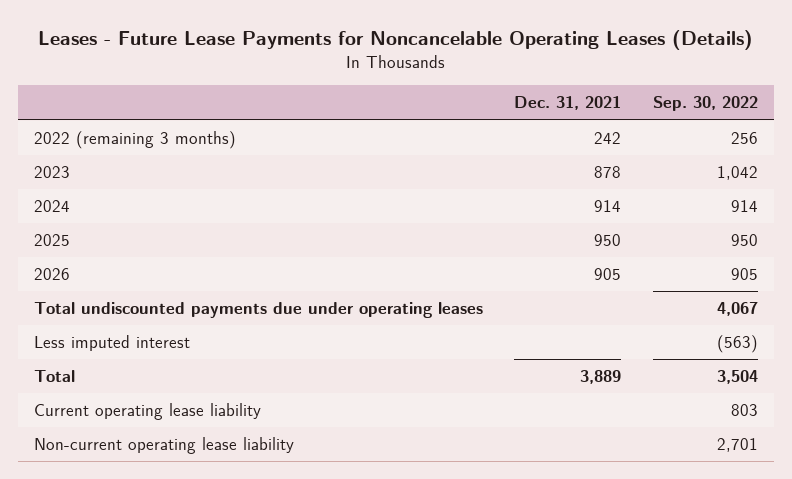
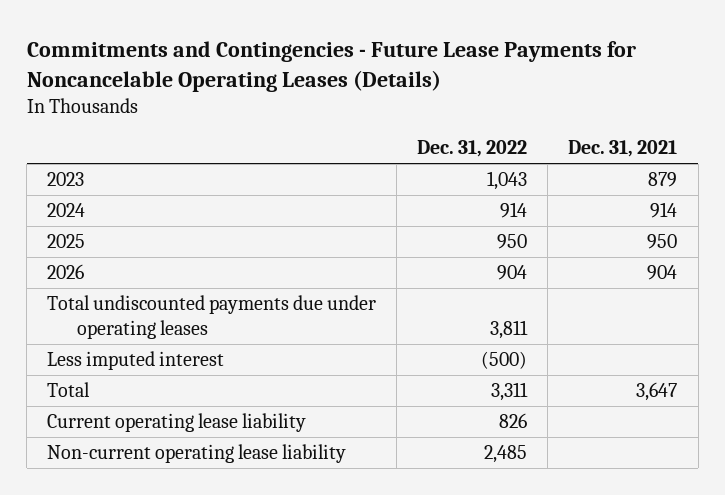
[37,29,753,50] Leases - Future Lease Payments for Noncancelable Operating Leases (Details) -> [26,40,636,92] Commitments and Contingencies - Future Lease Payments for Noncancelable Operating Leases (Details)
[652,96,758,112] Sep. 30, 2022 -> none
none -> [417,140,528,158] Dec. 31, 2022
[33,131,236,150] 2022 (remaining 3 months) -> none
[594,166,622,179] 878 -> [648,172,678,188] 879
[594,268,622,281] 905 -> [647,265,678,281] 904
[580,370,622,385] 3,889 -> [636,382,678,402] 3,647

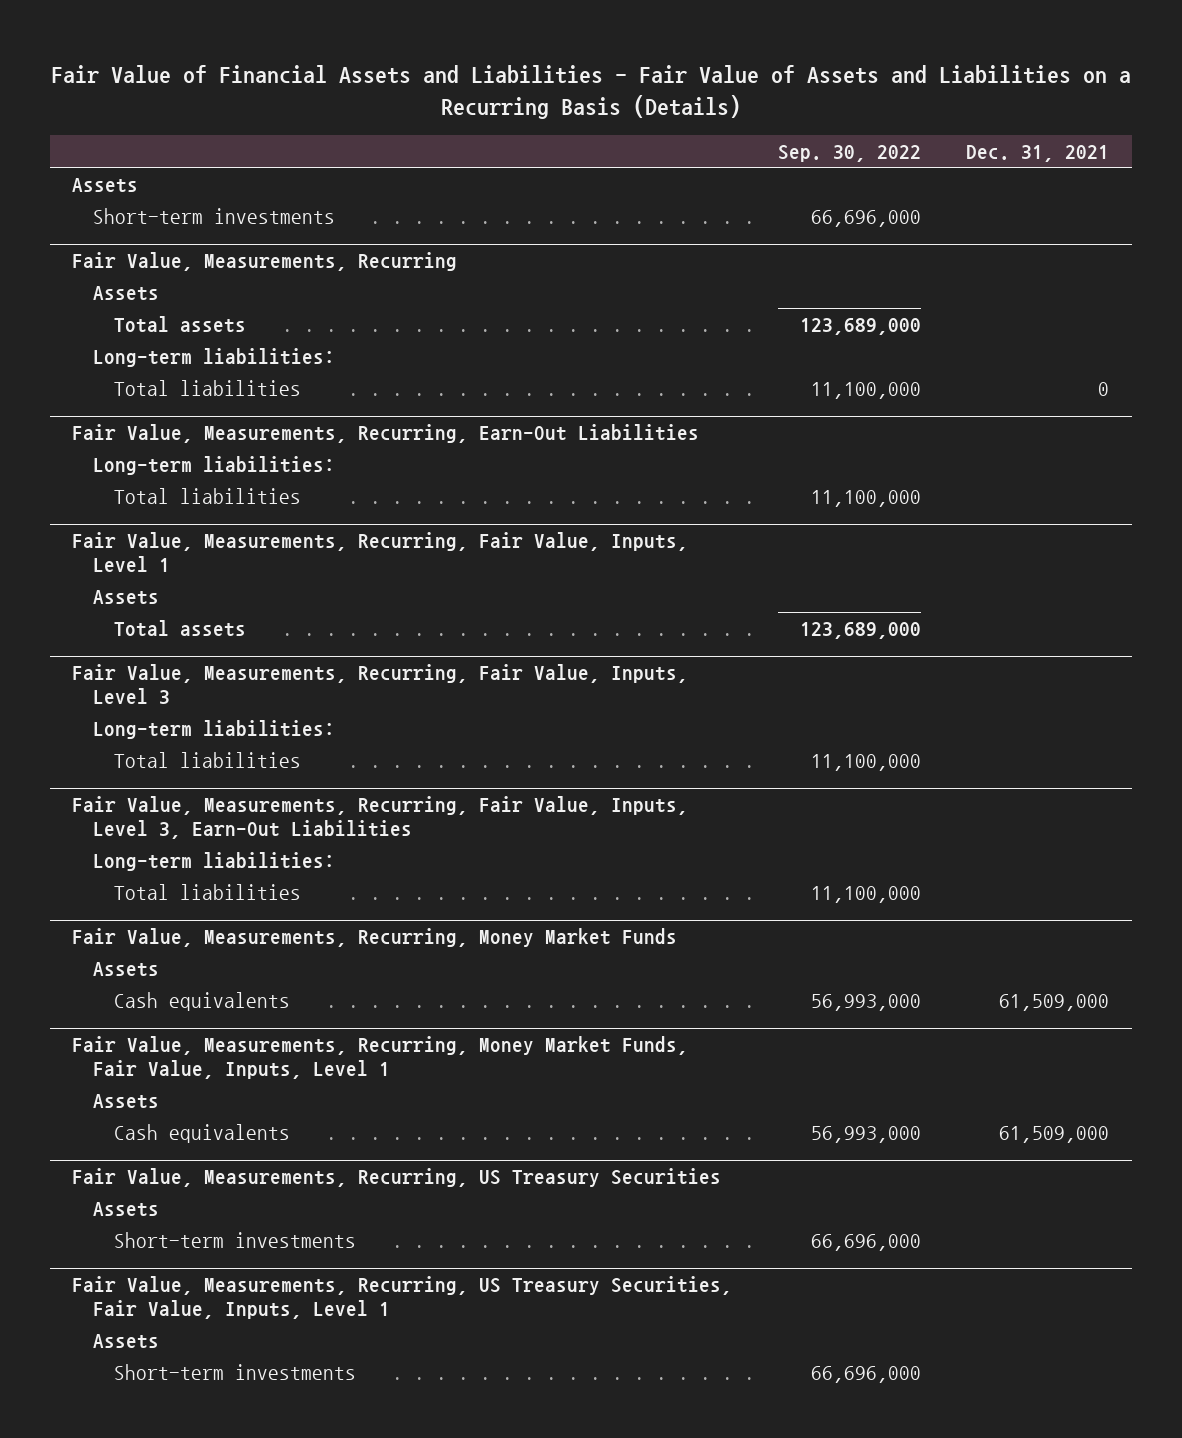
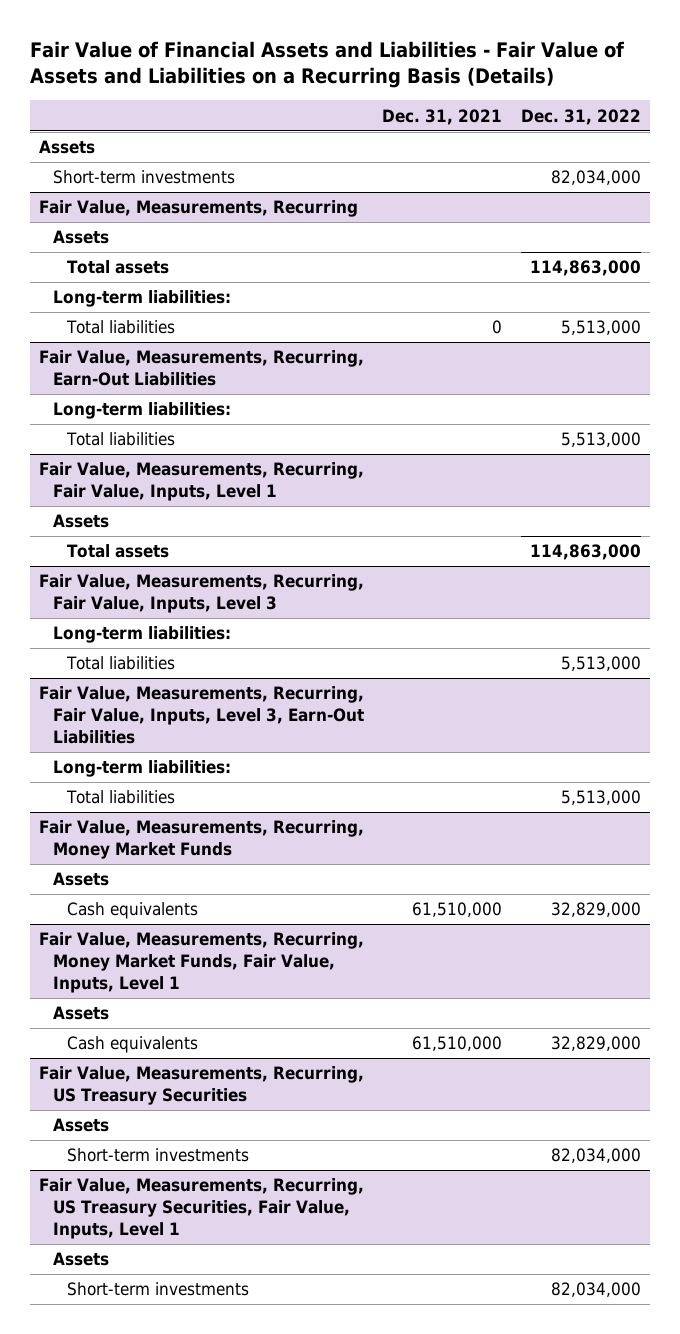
[777,144,921,162] Sep. 30, 2022 -> none
none -> [520,108,641,125] Dec. 31, 2022
[999,993,1110,1011] 61,509,000 -> [412,902,503,918] 61,510,000
[999,1125,1110,1143] 61,509,000 -> [412,1036,503,1052] 61,510,000

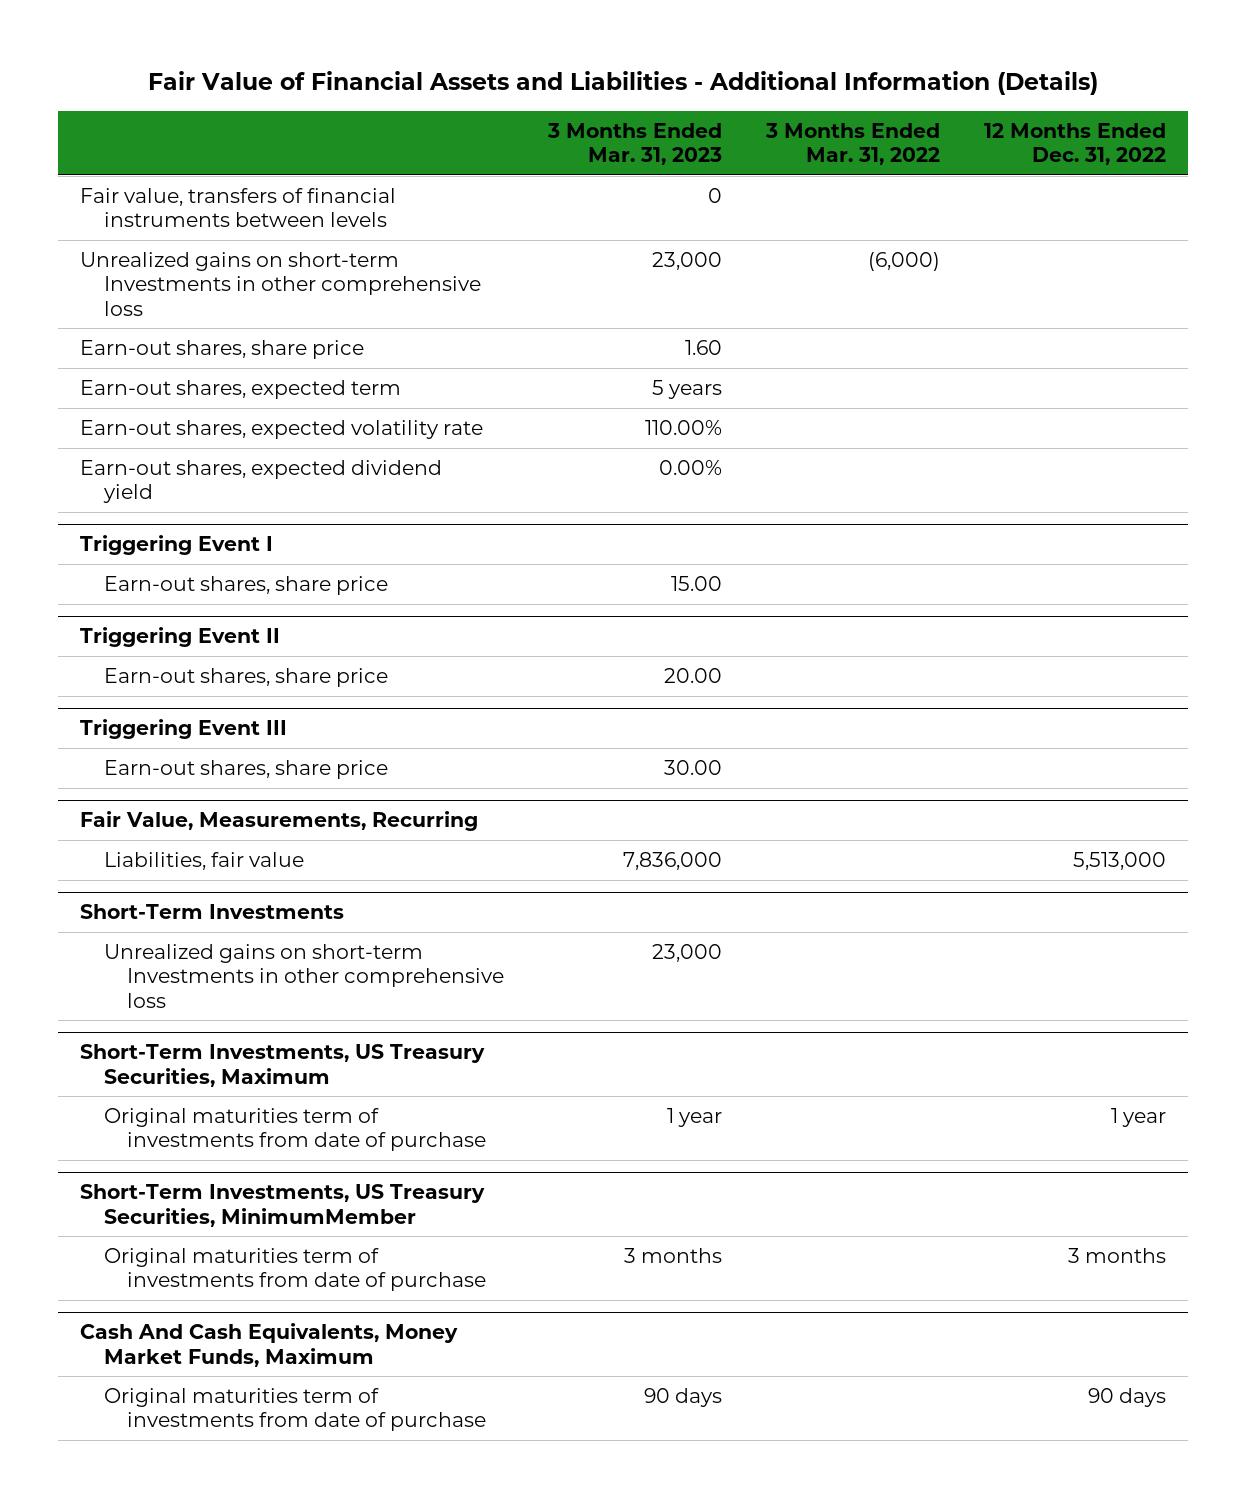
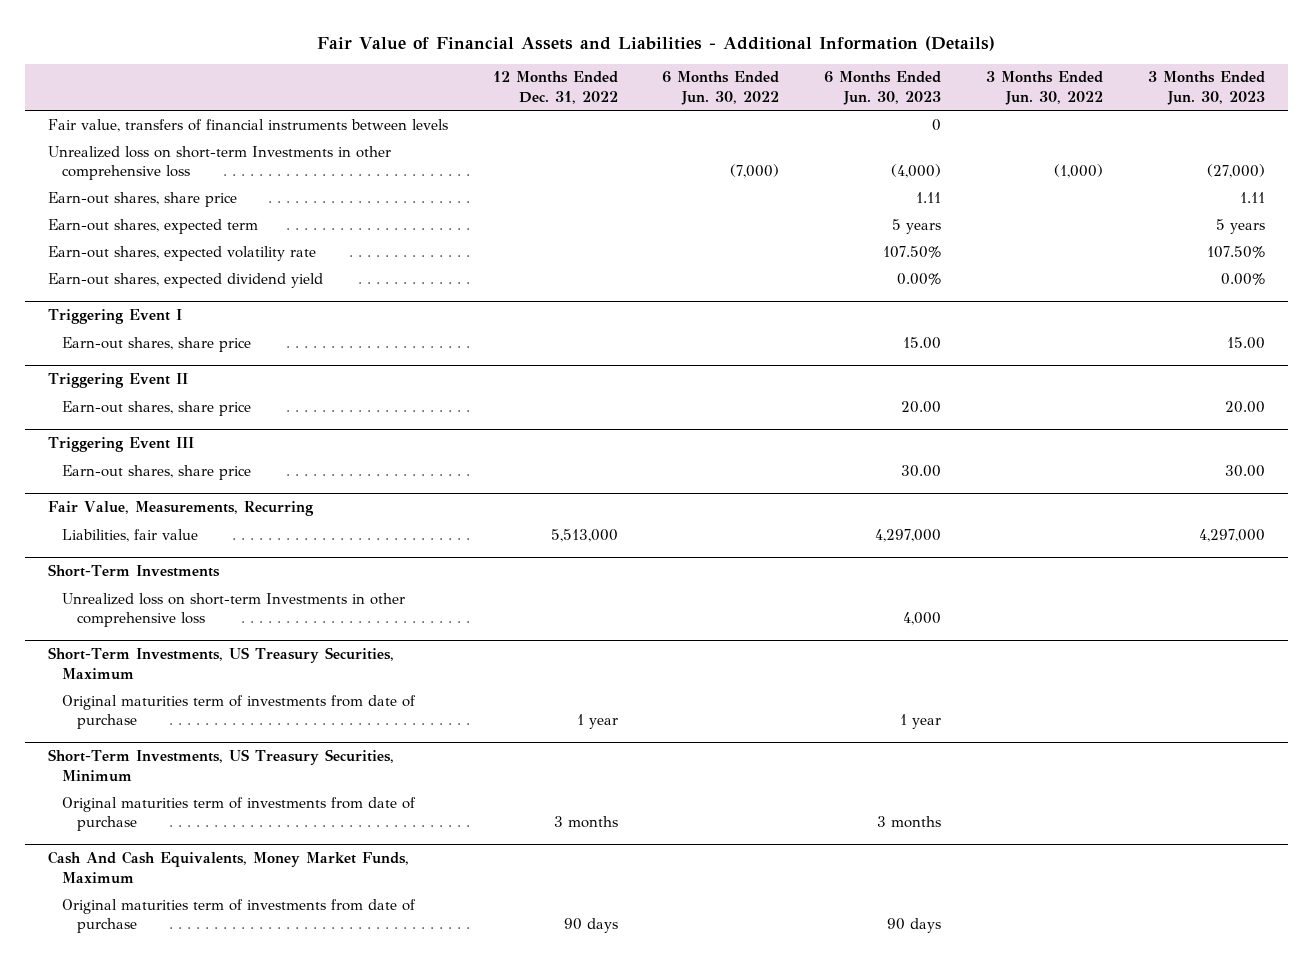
[547,122,723,166] 3 Months Ended Mar. 31, 2023 -> none
[765,122,941,166] 3 Months Ended Mar. 31, 2022 -> none
none -> [662,71,780,106] 6 Months Ended Jun. 30, 2022
none -> [824,71,942,106] 6 Months Ended Jun. 30, 2023
none -> [986,71,1104,106] 3 Months Ended Jun. 30, 2022
none -> [1148,71,1266,106] 3 Months Ended Jun. 30, 2023
[79,252,481,316] Unrealized gains on short-term Investments in other comprehensive loss -> [47,145,391,181] Unrealized loss on short-term Investments in other comprehensive loss
[103,944,505,1008] Unrealized gains on short-term Investments in other comprehensive loss -> [62,592,406,628] Unrealized loss on short-term Investments in other comprehensive loss
[79,1184,485,1227] Short-Term Investments, US Treasury Securities, MinimumMember -> [47,749,394,783] Short-Term Investments, US Treasury Securities, Minimum

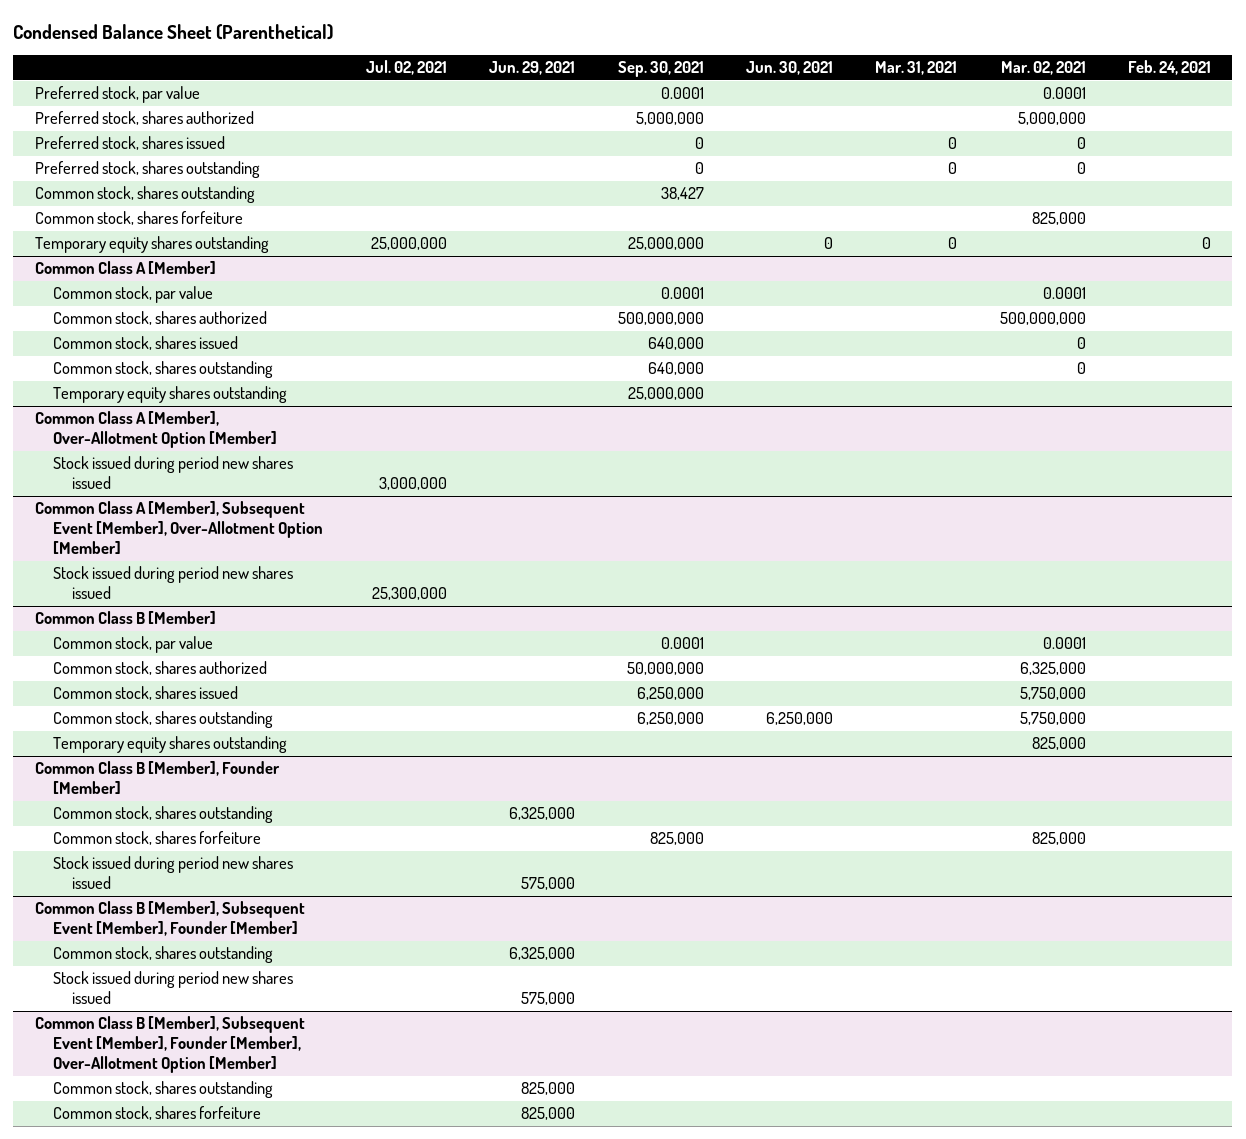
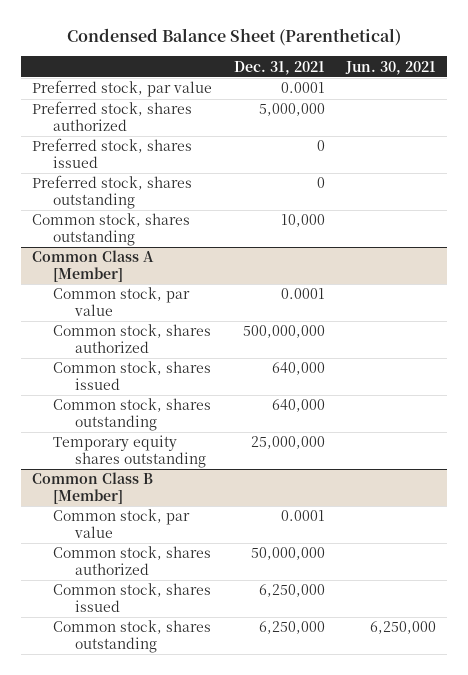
[365,60,447,76] Jul. 02, 2021 -> none
[489,61,576,76] Jun. 29, 2021 -> none
[617,61,704,78] Sep. 30, 2021 -> none
[875,61,958,76] Mar. 31, 2021 -> none
[1000,61,1086,76] Mar. 02, 2021 -> none
[1128,60,1212,76] Feb. 24, 2021 -> none
none -> [233,60,325,75] Dec. 31, 2021
[34,211,243,226] Common stock, shares forfeiture -> none
[34,236,269,254] Temporary equity shares outstanding -> none
[34,411,278,449] Common Class A [Member], Over-Allotment Option [Member] -> none
[53,456,294,490] Stock issued during period new shares issued -> none
[34,501,324,555] Common Class A [Member], Subsequent Event [Member], Over-Allotment Option [Member] -> none
[53,566,294,600] Stock issued during period new shares issued -> none
[53,736,288,754] Temporary equity shares outstanding -> none
[34,761,280,795] Common Class B [Member], Founder [Member] -> none
[53,806,274,824] Common stock, shares outstanding -> none
[53,831,262,846] Common stock, shares forfeiture -> none
[53,856,294,890] Stock issued during period new shares issued -> none
[34,901,305,937] Common Class B [Member], Subsequent Event [Member], Founder [Member] -> none
[53,946,274,964] Common stock, shares outstanding -> none
[53,971,294,1005] Stock issued during period new shares issued -> none
[34,1016,305,1074] Common Class B [Member], Subsequent Event [Member], Founder [Member], Over-Allotment Option [Member] -> none
[53,1081,274,1099] Common stock, shares outstanding -> none
[53,1106,262,1121] Common stock, shares forfeiture -> none

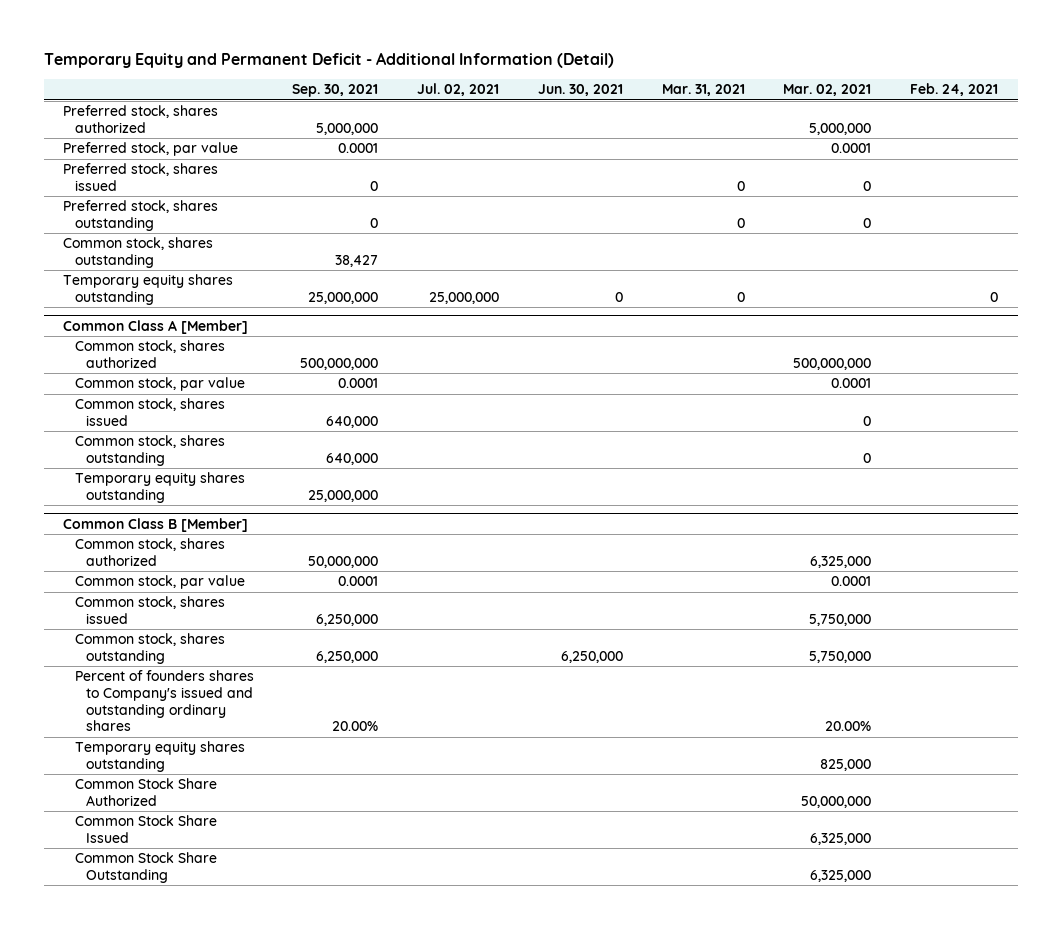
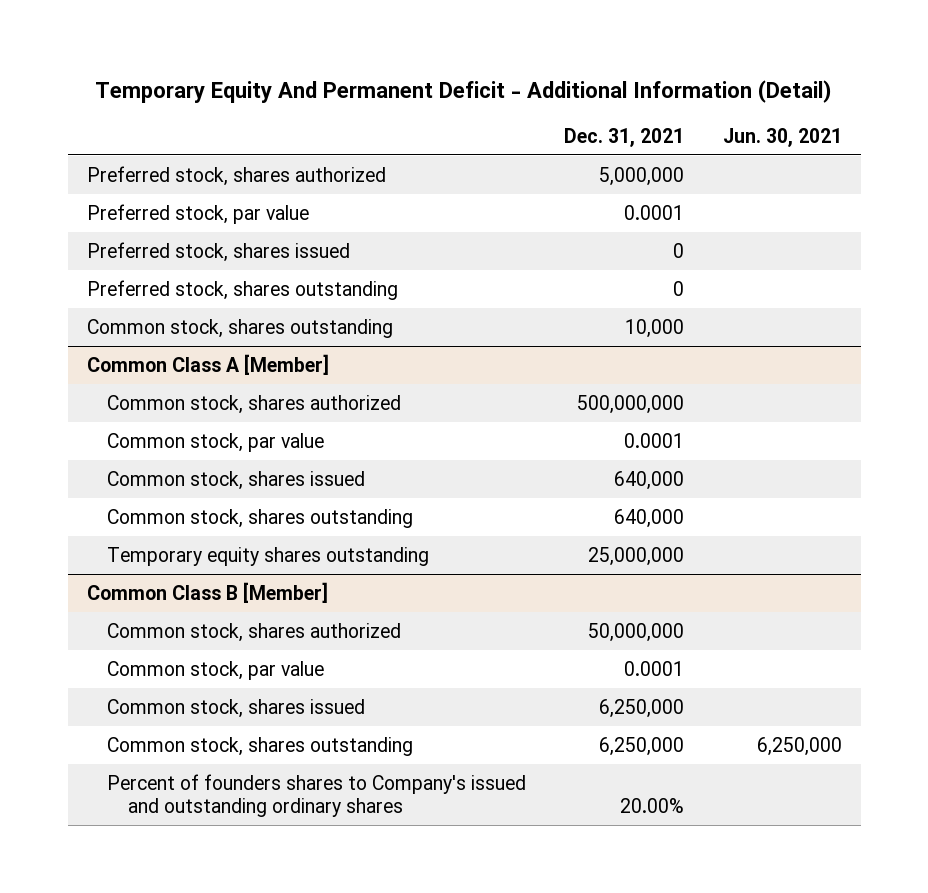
[43,52,614,69] Temporary Equity and Permanent Deficit - Additional Information (Detail) -> [95,79,833,103] Temporary Equity And Permanent Deficit - Additional Information (Detail)
[292,84,379,98] Sep. 30, 2021 -> none
[417,83,500,97] Jul. 02, 2021 -> none
[661,84,745,97] Mar. 31, 2021 -> none
[783,84,872,97] Mar. 02, 2021 -> none
[910,83,999,97] Feb. 24, 2021 -> none
none -> [564,127,685,147] Dec. 31, 2021
[63,274,234,305] Temporary equity shares outstanding -> none
[74,741,245,772] Temporary equity shares outstanding -> none
[74,778,217,806] Common Stock Share Authorized -> none
[74,815,217,843] Common Stock Share Issued -> none
[74,852,217,883] Common Stock Share Outstanding -> none

